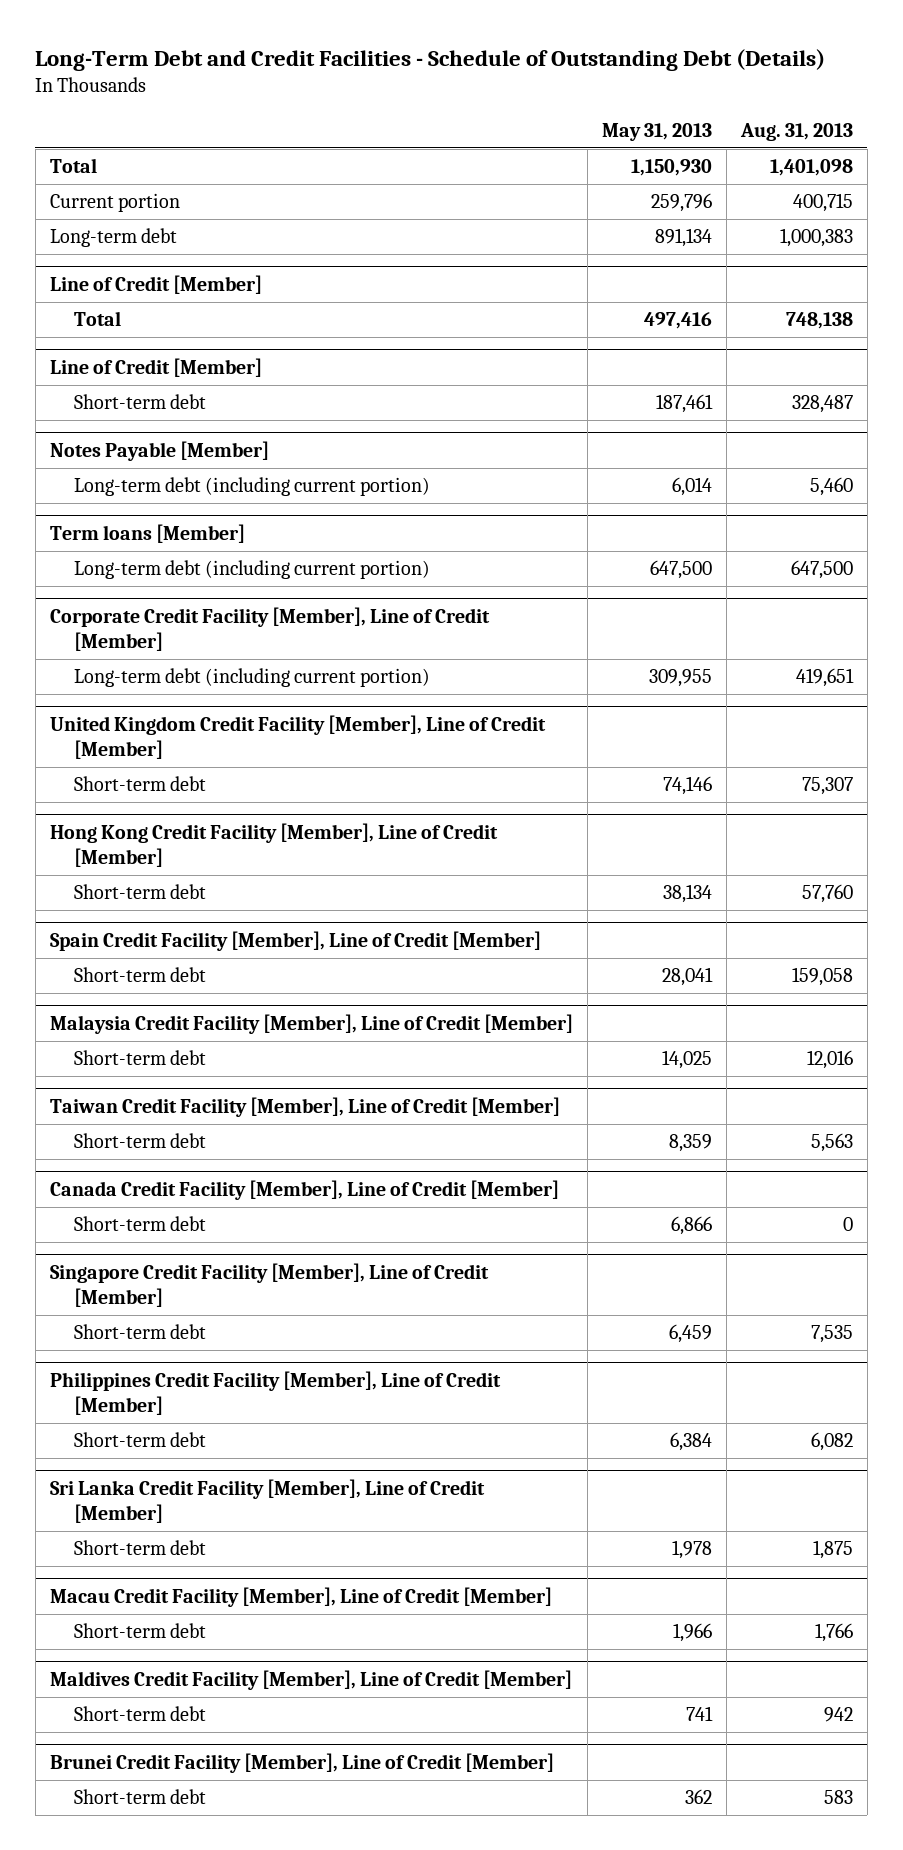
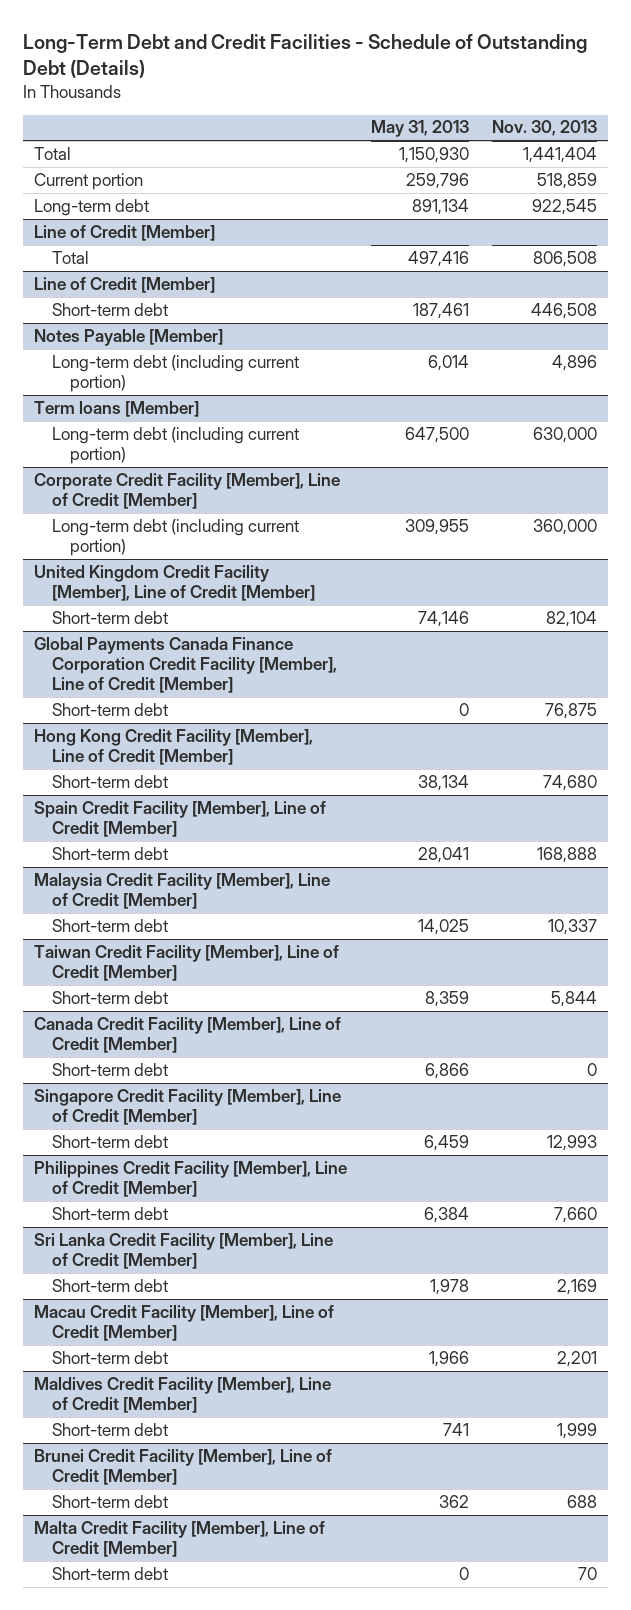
[739,122,853,141] Aug. 31, 2013 -> none
none -> [491,120,597,137] Nov. 30, 2013
none -> [34,636,338,693] Global Payments Canada Finance Corporation Credit Facility [Member], Line of Credit [Member]
none -> [52,702,169,716] Short-term debt
none -> [34,1520,326,1557] Malta Credit Facility [Member], Line of Credit [Member]
none -> [52,1566,169,1580] Short-term debt

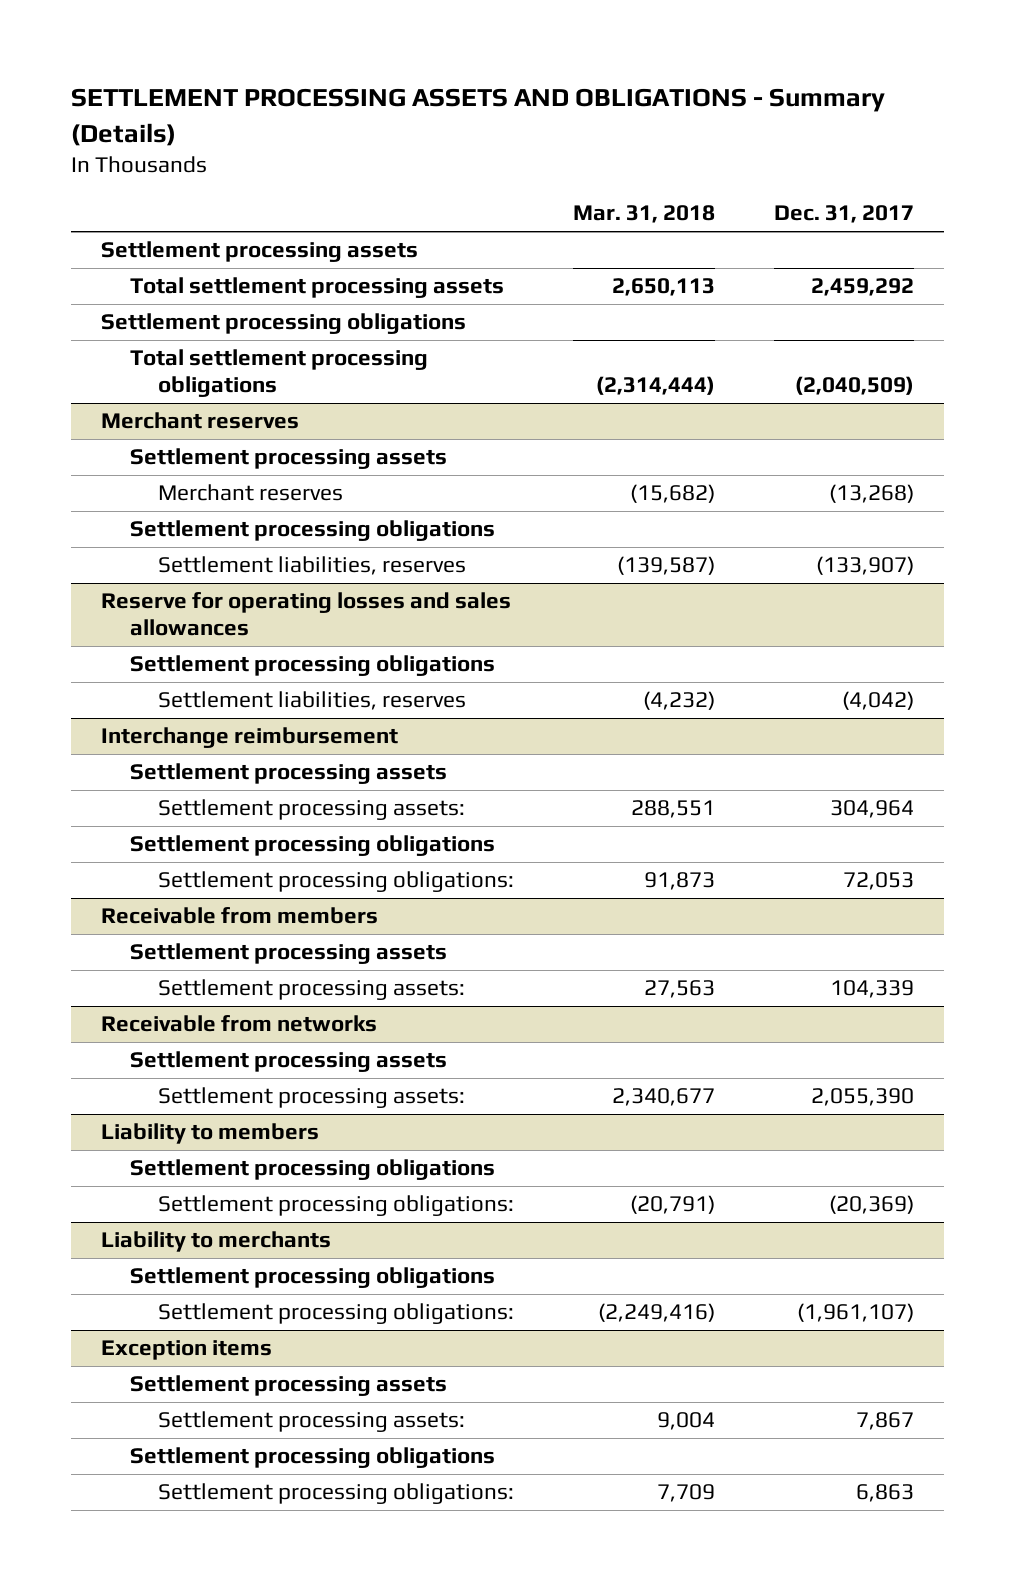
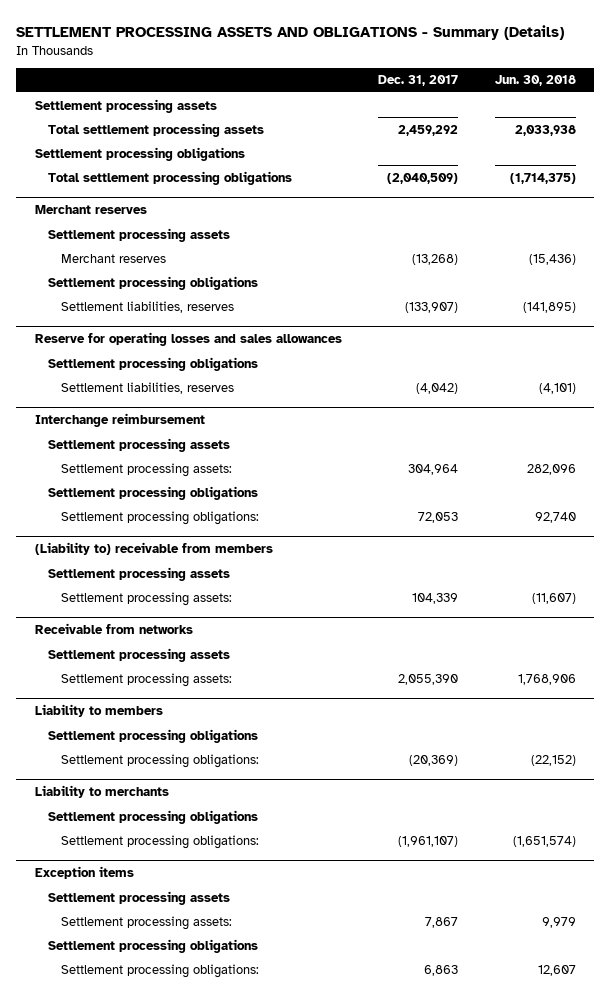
[573,205,716,224] Mar. 31, 2018 -> none
none -> [494,75,576,87] Jun. 30, 2018
[100,907,378,925] Receivable from members -> [34,542,273,556] (Liability to) receivable from members

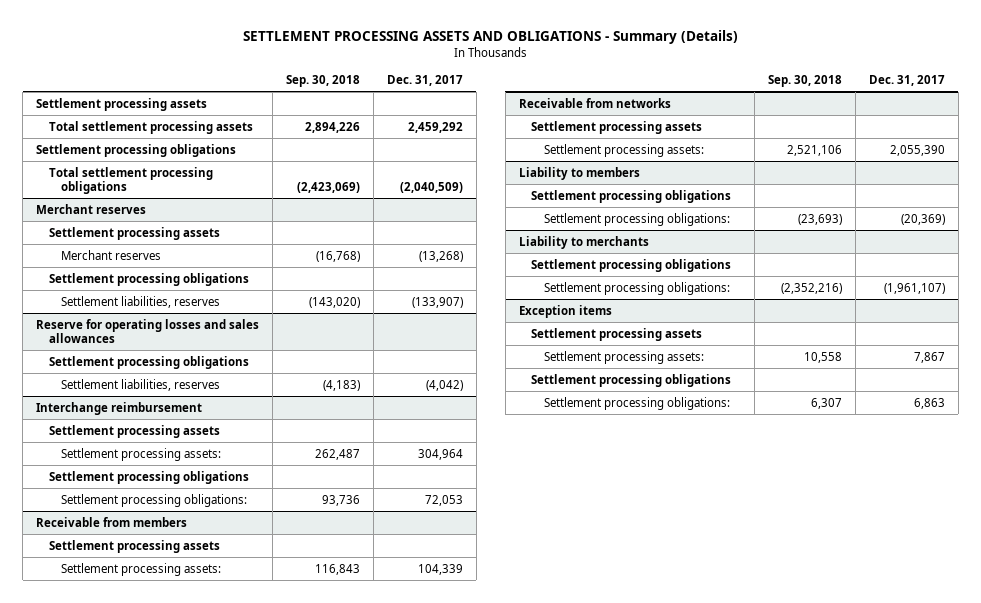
[494,75,576,87] Jun. 30, 2018 -> none
none -> [285,74,360,87] Sep. 30, 2018
[34,542,273,556] (Liability to) receivable from members -> [36,516,188,527] Receivable from members

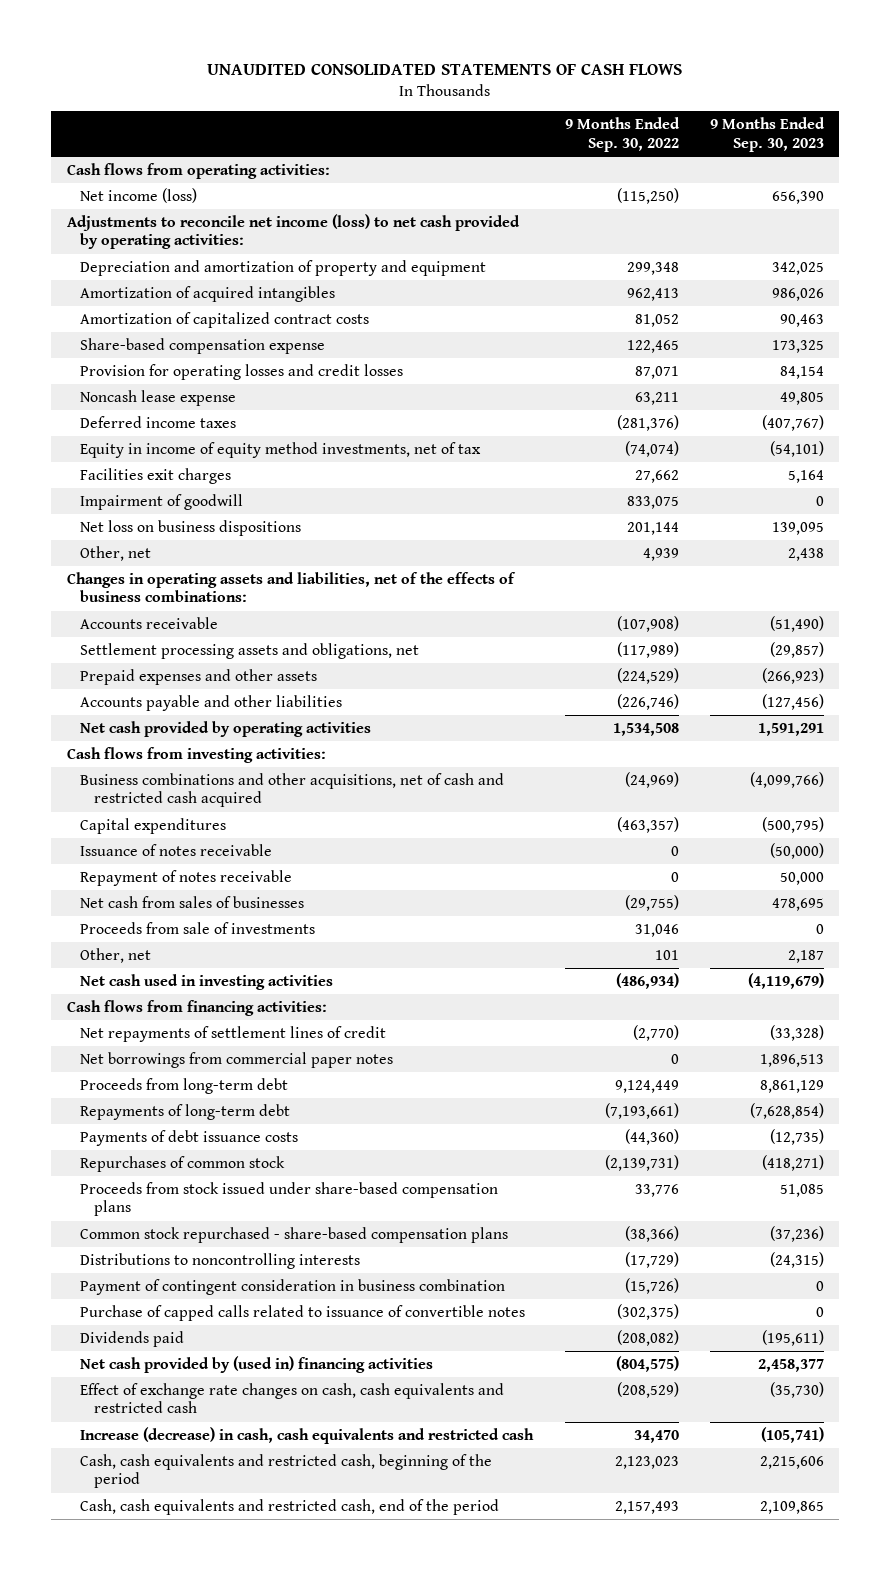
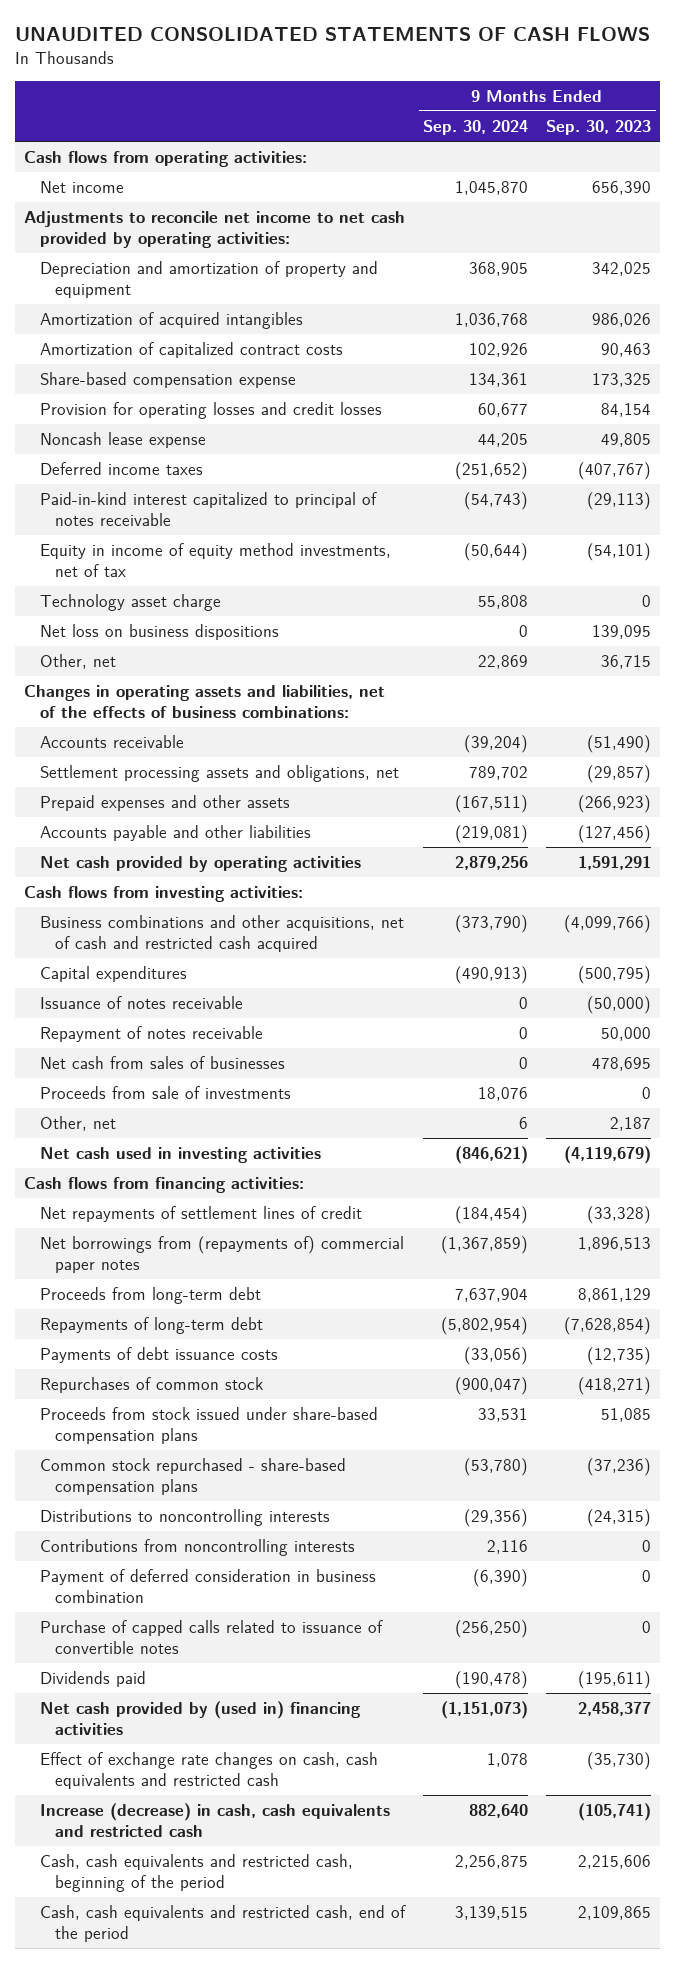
[564,117,680,152] 9 Months Ended Sep. 30, 2022 -> none
none -> [423,119,529,135] Sep. 30, 2024
[80,187,198,203] Net income (loss) -> [39,181,124,194] Net income
[66,213,520,250] Adjustments to reconcile net income (loss) to net cash provided by operating activities: -> [24,211,406,249] Adjustments to reconcile net income to net cash provided by operating activities:
none -> [39,492,377,527] Paid-in-kind interest capitalized to principal of notes receivable
[80,467,232,484] Facilities exit charges -> none
[80,493,244,510] Impairment of goodwill -> none
none -> [39,594,221,612] Technology asset charge
[787,547,824,561] 2,438 -> [601,655,652,670] 36,715
[80,1051,394,1068] Net borrowings from commercial paper notes -> [39,1236,404,1274] Net borrowings from (repayments of) commercial paper notes
none -> [39,1539,355,1557] Contributions from noncontrolling interests
[80,1278,506,1295] Payment of contingent consideration in business combination -> [39,1569,376,1604] Payment of deferred consideration in business combination

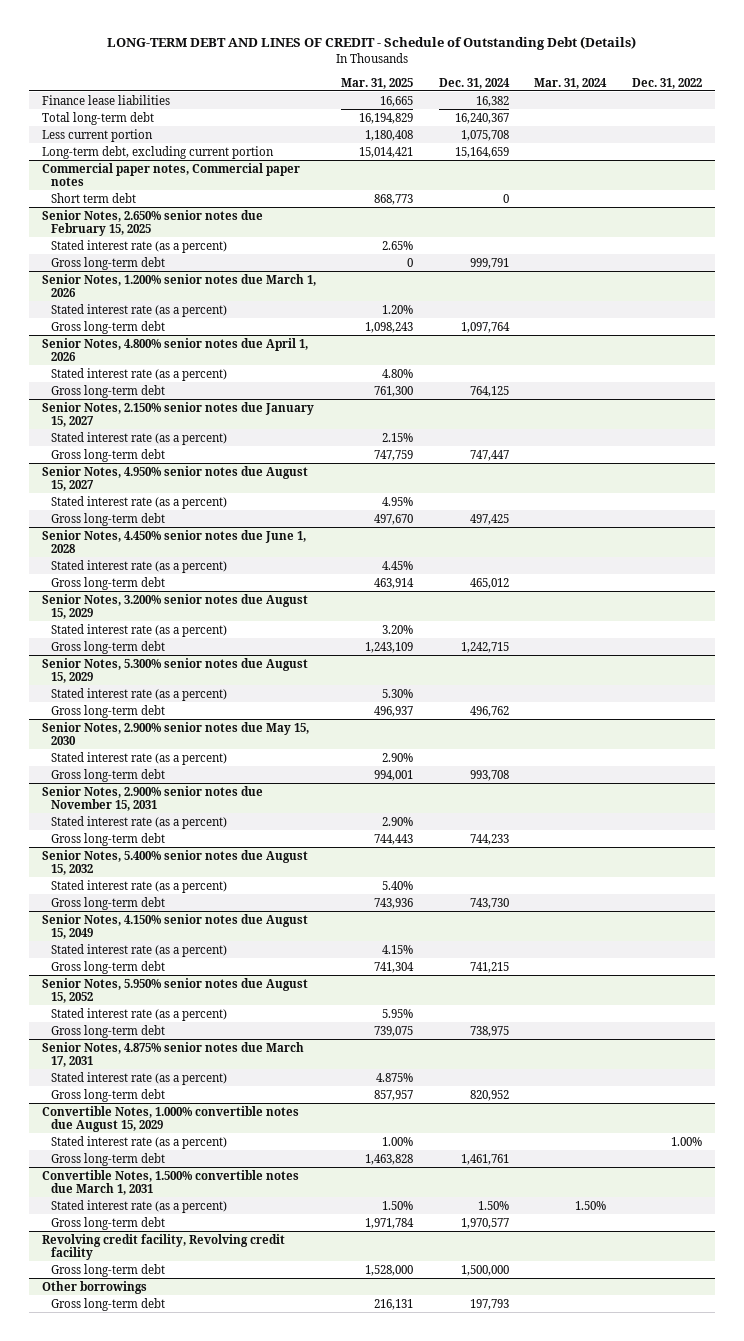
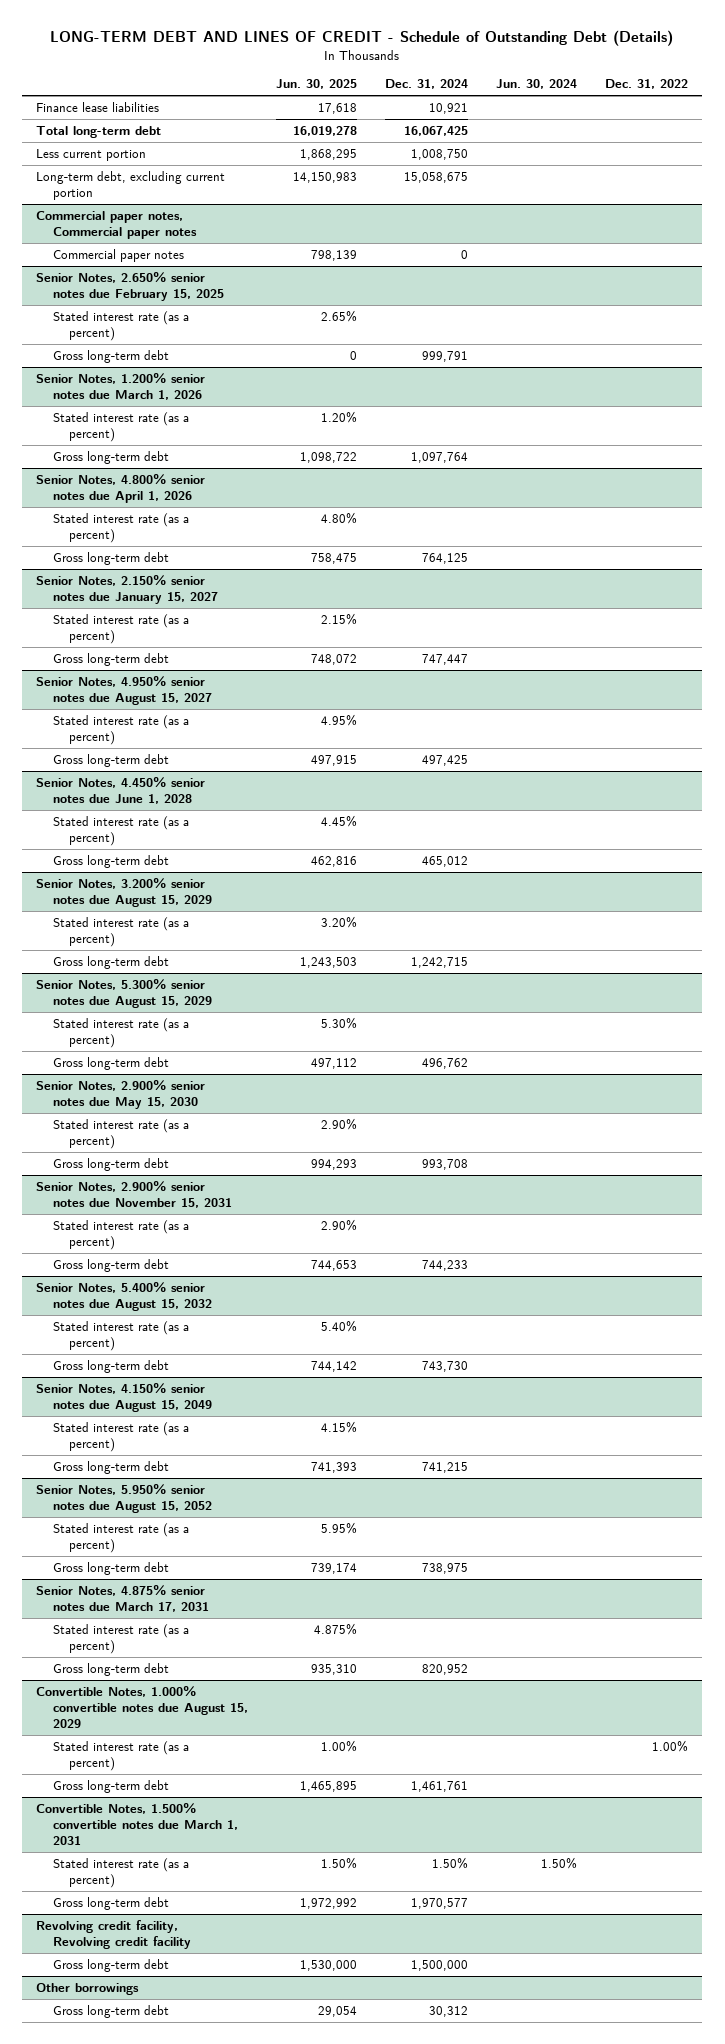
[341,77,414,89] Mar. 31, 2025 -> none
[534,77,608,89] Mar. 31, 2024 -> none
none -> [275,79,357,90] Jun. 30, 2025
none -> [496,79,578,90] Jun. 30, 2024
[475,95,509,107] 16,382 -> [429,102,469,114] 10,921
[454,112,509,124] 16,240,367 -> [404,125,469,136] 16,067,425
[460,129,509,141] 1,075,708 -> [411,148,469,160] 1,008,750
[454,146,509,158] 15,164,659 -> [404,171,469,183] 15,058,675
[50,192,136,203] Short term debt -> [52,248,184,262] Commercial paper notes
[469,1298,509,1310] 197,793 -> [429,2005,469,2017] 30,312

